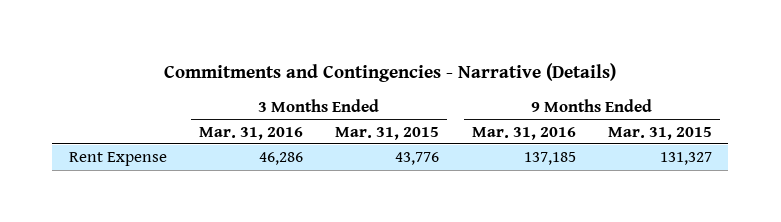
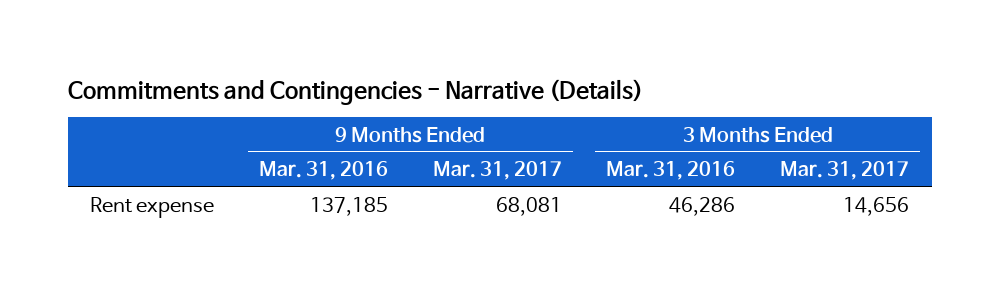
[335,126,440,140] Mar. 31, 2015 -> none
[608,126,713,140] Mar. 31, 2015 -> none
none -> [432,161,562,181] Mar. 31, 2017
none -> [780,161,910,181] Mar. 31, 2017
[68,152,167,167] Rent Expense -> [90,197,215,219] Rent expense

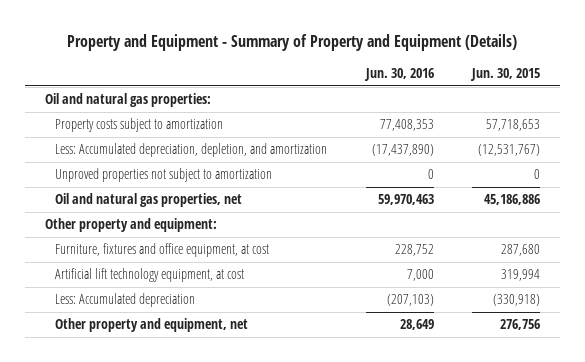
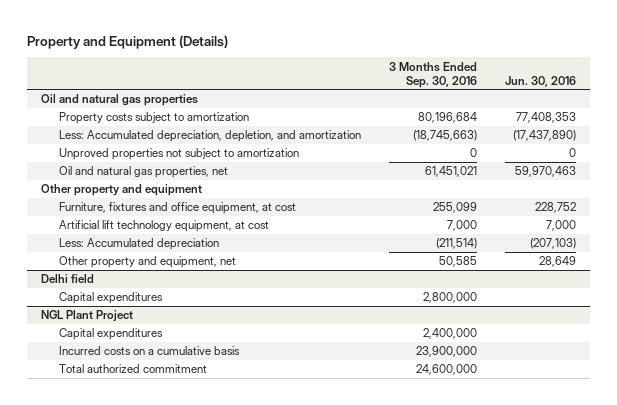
[67,34,518,52] Property and Equipment - Summary of Property and Equipment (Details) -> [27,34,229,49] Property and Equipment (Details)
[470,68,541,82] Jun. 30, 2015 -> none
none -> [389,61,478,88] 3 Months Ended Sep. 30, 2016
[44,93,211,108] Oil and natural gas properties: -> [41,94,199,107] Oil and natural gas properties
[44,218,217,233] Other property and equipment: -> [41,184,203,197] Other property and equipment
none -> [41,274,95,284] Delhi field
none -> [59,292,164,305] Capital expenditures
none -> [41,310,134,323] NGL Plant Project
none -> [59,328,164,341] Capital expenditures
none -> [59,346,241,356] Incurred costs on a cumulative basis
none -> [59,364,208,374] Total authorized commitment

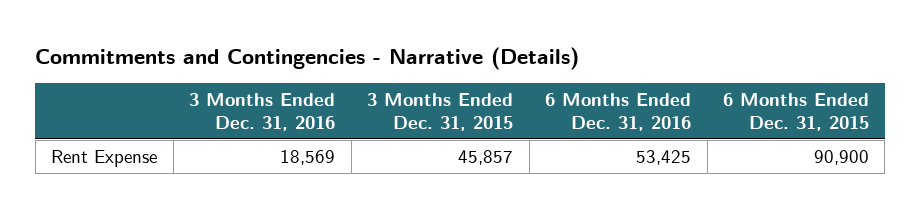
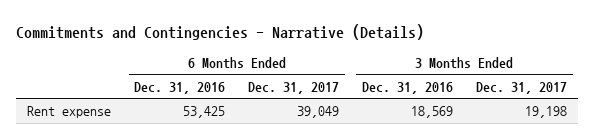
[367,92,514,131] 3 Months Ended Dec. 31, 2015 -> none
[723,92,870,131] 6 Months Ended Dec. 31, 2015 -> none
none -> [248,81,340,94] Dec. 31, 2017
none -> [475,81,567,94] Dec. 31, 2017
[51,149,158,167] Rent Expense -> [27,106,112,119] Rent expense

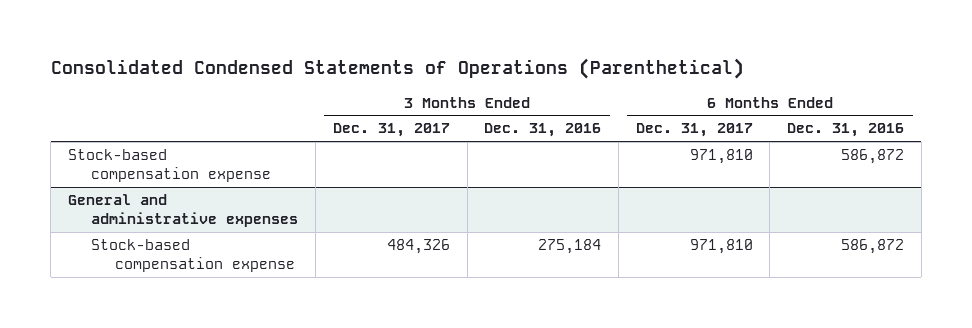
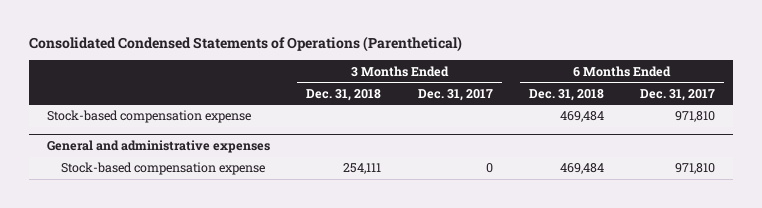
[484,123,602,138] Dec. 31, 2016 -> none
[787,123,905,138] Dec. 31, 2016 -> none
none -> [306,88,382,101] Dec. 31, 2018
none -> [528,88,604,101] Dec. 31, 2018
[386,239,450,255] 484,326 -> [485,163,493,174] 0

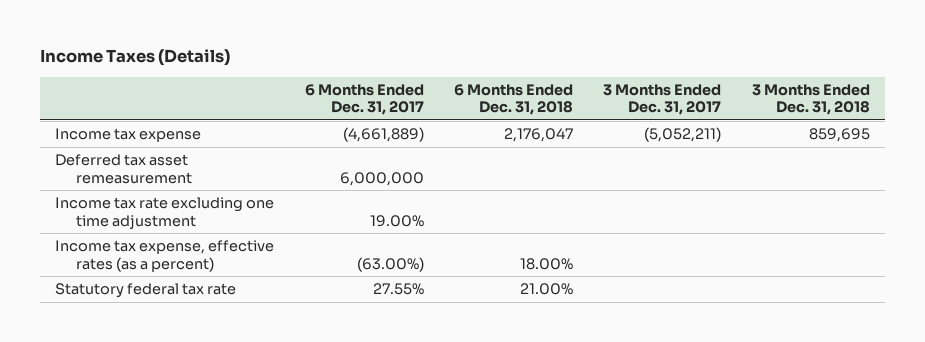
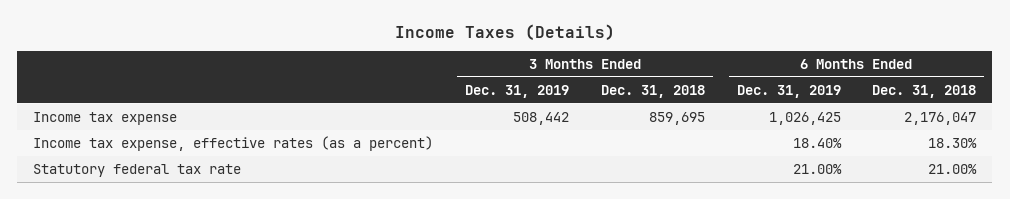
[304,83,424,116] 6 Months Ended Dec. 31, 2017 -> none
[603,83,722,116] 3 Months Ended Dec. 31, 2017 -> none
none -> [465,84,570,98] Dec. 31, 2019
none -> [736,84,841,98] Dec. 31, 2019
[55,154,193,184] Deferred tax asset remeasurement -> none
[55,197,275,229] Income tax rate excluding one time adjustment -> none
[519,257,573,270] 18.00% -> [928,137,978,148] 18.30%

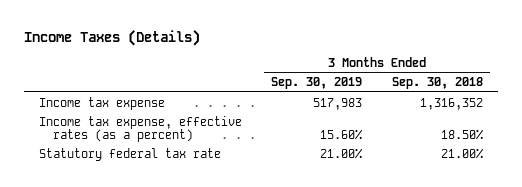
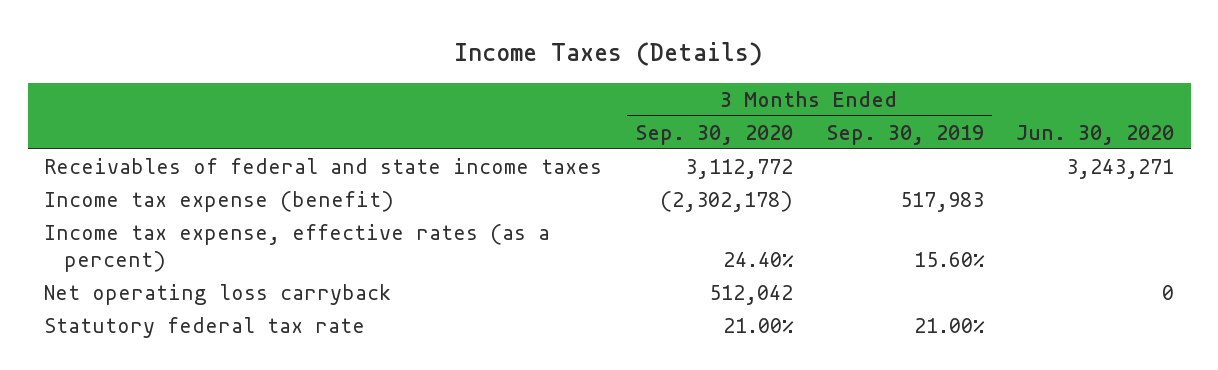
[391,77,483,90] Sep. 30, 2018 -> none
none -> [634,124,793,145] Sep. 30, 2020
none -> [1016,124,1175,145] Jun. 30, 2020
none -> [43,157,602,174] Receivables of federal and state income taxes
[38,96,165,110] Income tax expense -> [43,190,394,212] Income tax expense (benefit)
none -> [43,283,391,305] Net operating loss carryback

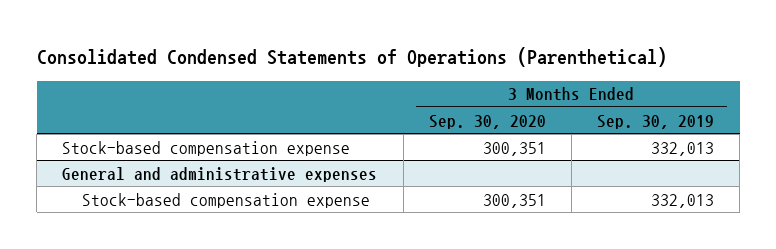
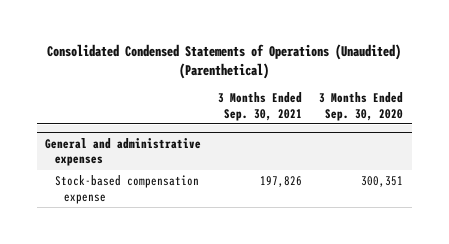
[36,47,667,68] Consolidated Condensed Statements of Operations (Parenthetical) -> [47,43,402,79] Consolidated Condensed Statements of Operations (Unaudited) (Parenthetical)
[597,114,715,129] Sep. 30, 2019 -> none
none -> [218,91,303,121] 3 Months Ended Sep. 30, 2021
[62,140,351,156] Stock-based compensation expense -> none

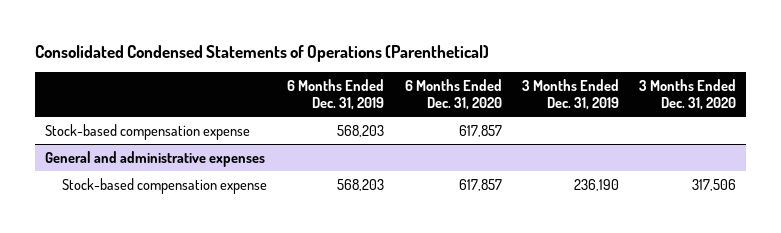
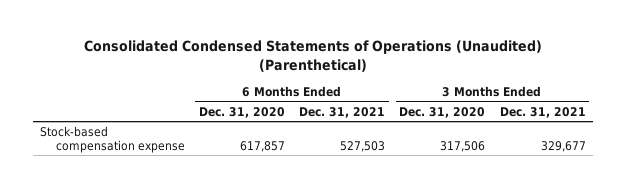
[35,44,490,62] Consolidated Condensed Statements of Operations (Parenthetical) -> [83,40,542,73] Consolidated Condensed Statements of Operations (Unaudited) (Parenthetical)
[287,79,385,111] 6 Months Ended Dec. 31, 2019 -> none
[521,79,619,111] 3 Months Ended Dec. 31, 2019 -> none
none -> [299,106,386,118] Dec. 31, 2021
none -> [499,106,586,118] Dec. 31, 2021
[45,123,251,140] Stock-based compensation expense -> none
[45,150,266,167] General and administrative expenses -> none

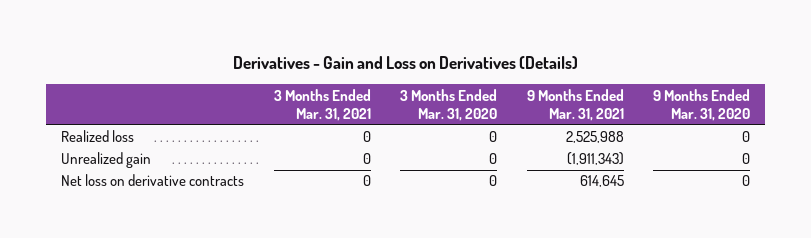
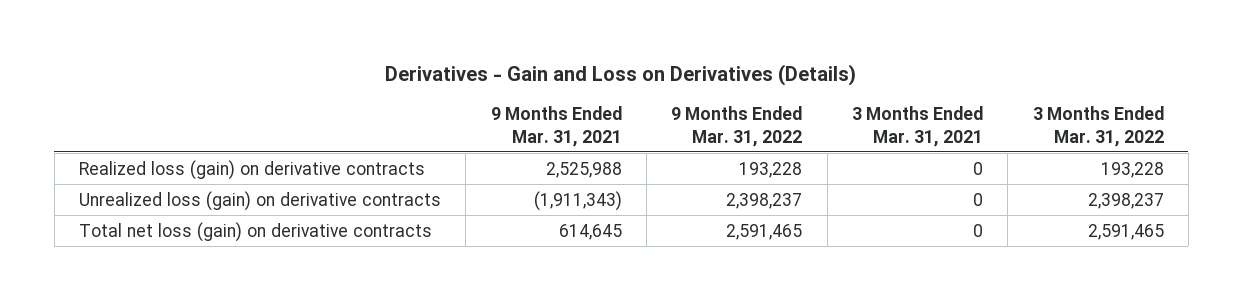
[400,88,498,122] 3 Months Ended Mar. 31, 2020 -> none
[653,88,751,122] 9 Months Ended Mar. 31, 2020 -> none
none -> [671,106,803,147] 9 Months Ended Mar. 31, 2022
none -> [1032,106,1164,147] 3 Months Ended Mar. 31, 2022
[61,130,135,143] Realized loss -> [79,159,426,180] Realized loss (gain) on derivative contracts
[61,152,152,169] Unrealized gain -> [79,190,442,211] Unrealized loss (gain) on derivative contracts
[61,174,245,187] Net loss on derivative contracts -> [79,221,433,242] Total net loss (gain) on derivative contracts

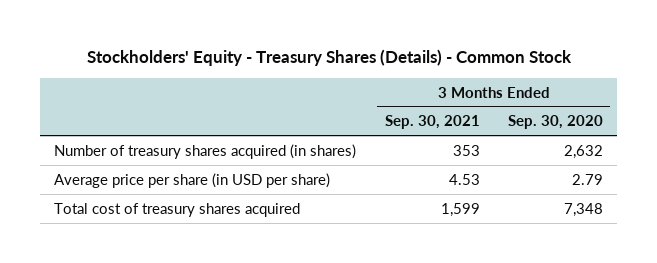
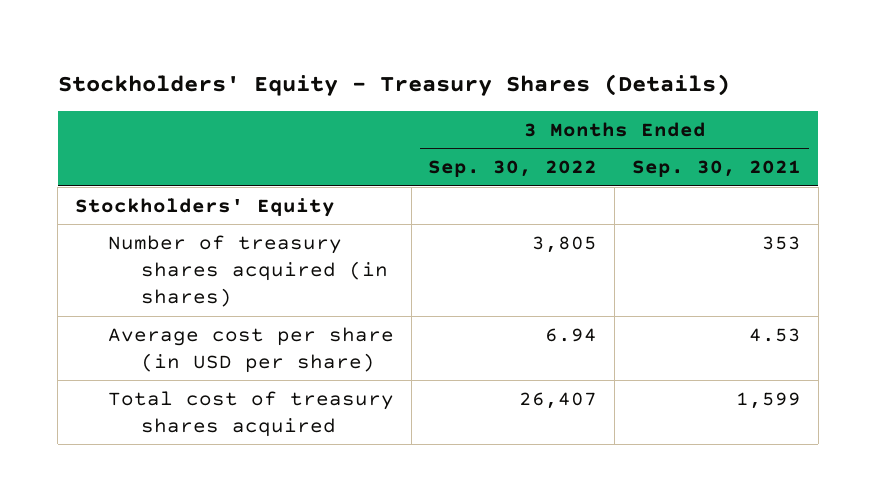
[86,49,572,67] Stockholders' Equity - Treasury Shares (Details) - Common Stock -> [57,73,730,96] Stockholders' Equity - Treasury Shares (Details)
[507,115,603,130] Sep. 30, 2020 -> none
none -> [428,160,598,178] Sep. 30, 2022
none -> [75,197,336,217] Stockholders' Equity
[54,172,331,188] Average price per share (in USD per share) -> [107,326,394,373] Average cost per share (in USD per share)

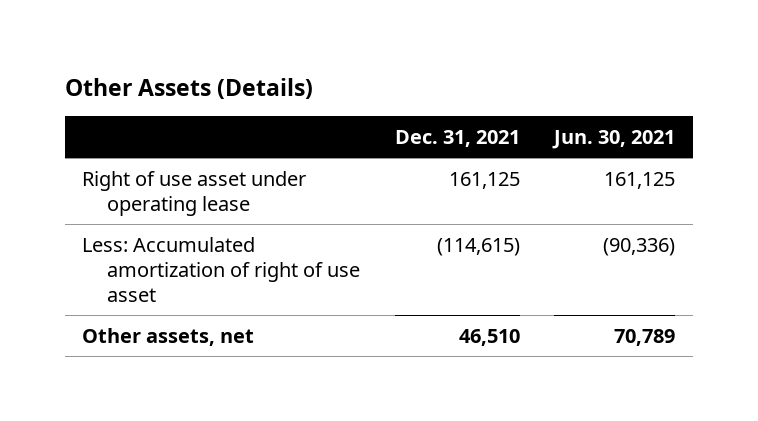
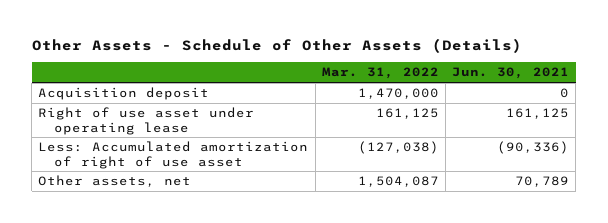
[64,77,313,99] Other Assets (Details) -> [31,38,522,54] Other Assets - Schedule of Other Assets (Details)
[394,129,520,147] Dec. 31, 2021 -> none
none -> [321,67,439,80] Mar. 31, 2022
none -> [38,87,210,101] Acquisition deposit

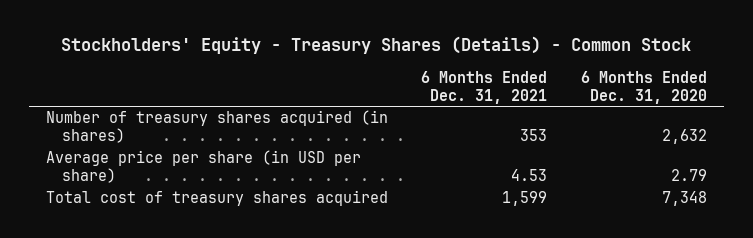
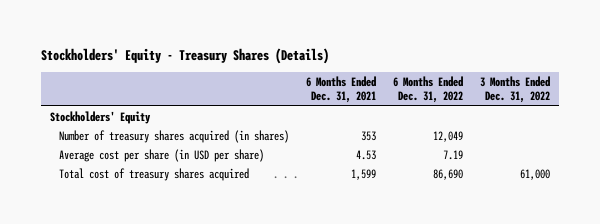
[61,36,692,55] Stockholders' Equity - Treasury Shares (Details) - Common Stock -> [41,48,330,65] Stockholders' Equity - Treasury Shares (Details)
[581,70,708,104] 6 Months Ended Dec. 31, 2020 -> none
none -> [393,76,464,104] 6 Months Ended Dec. 31, 2022
none -> [480,76,551,104] 3 Months Ended Dec. 31, 2022
none -> [49,110,151,124] Stockholders' Equity
[45,150,361,184] Average price per share (in USD per share) -> [59,148,265,162] Average cost per share (in USD per share)

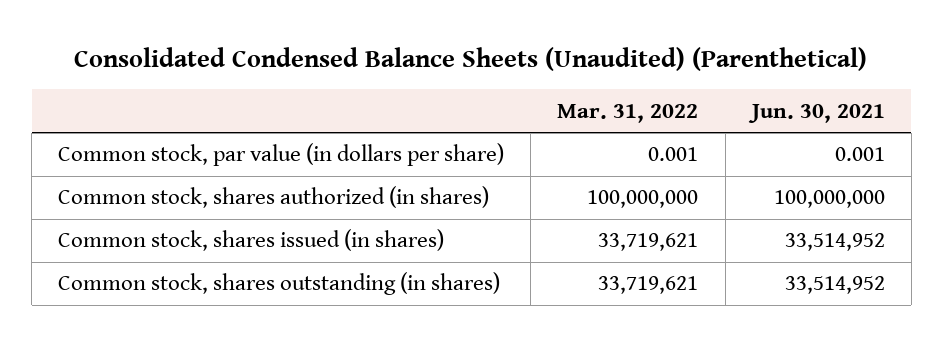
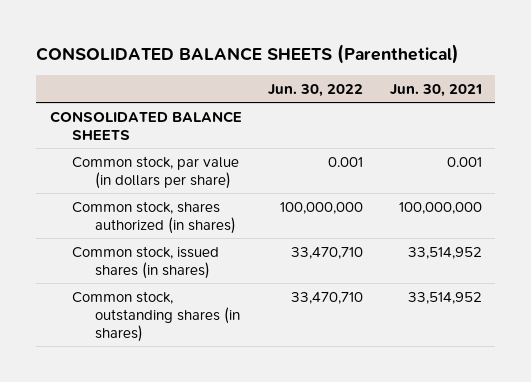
[74,46,868,71] Consolidated Condensed Balance Sheets (Unaudited) (Parenthetical) -> [36,43,460,64] CONSOLIDATED BALANCE SHEETS (Parenthetical)
[557,103,699,123] Mar. 31, 2022 -> none
none -> [268,83,364,97] Jun. 30, 2022
none -> [49,110,242,140] CONSOLIDATED BALANCE SHEETS
[58,229,445,252] Common stock, shares issued (in shares) -> [72,245,220,279] Common stock, issued shares (in shares)
[58,272,501,296] Common stock, shares outstanding (in shares) -> [72,290,240,342] Common stock, outstanding shares (in shares)

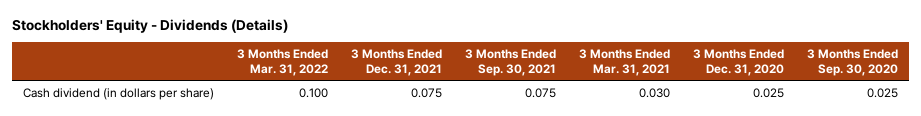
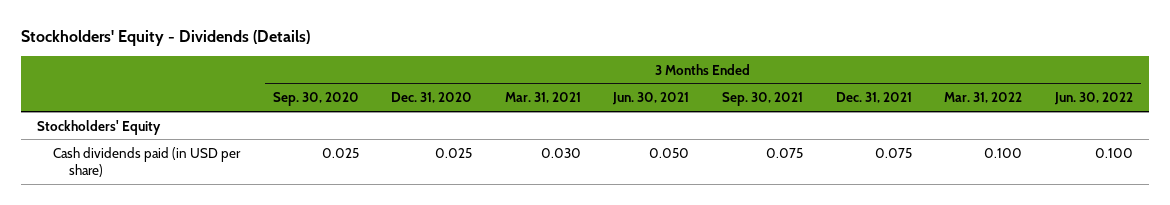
none -> [612,92,690,106] Jun. 30, 2021
none -> [1053,92,1133,106] Jun. 30, 2022
none -> [37,119,162,135] Stockholders' Equity
[23,87,215,100] Cash dividend (in dollars per share) -> [53,146,242,177] Cash dividends paid (in USD per share)

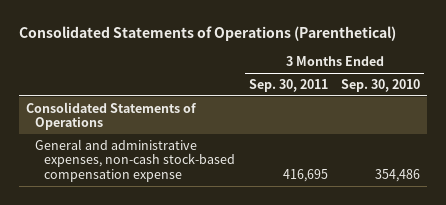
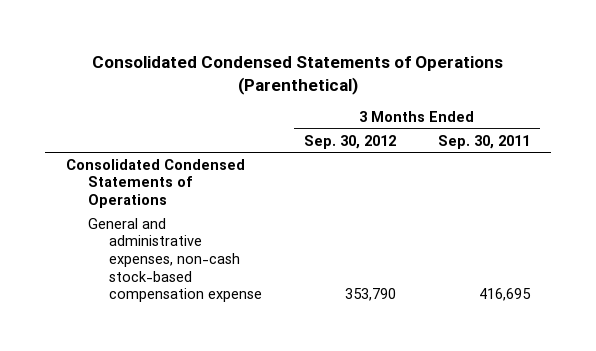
[19,26,397,42] Consolidated Statements of Operations (Parenthetical) -> [91,55,503,95] Consolidated Condensed Statements of Operations (Parenthetical)
[341,79,421,93] Sep. 30, 2010 -> none
none -> [304,134,397,149] Sep. 30, 2012
[26,101,198,131] Consolidated Statements of Operations -> [66,158,246,209] Consolidated Condensed Statements of Operations

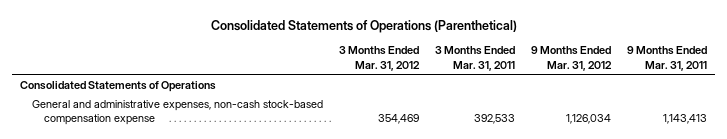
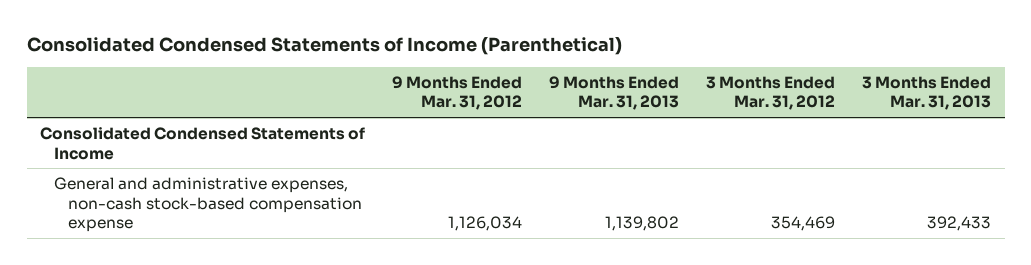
[210,19,517,33] Consolidated Statements of Operations (Parenthetical) -> [26,37,622,56] Consolidated Condensed Statements of Income (Parenthetical)
[434,46,515,71] 3 Months Ended Mar. 31, 2011 -> none
[626,46,707,71] 9 Months Ended Mar. 31, 2011 -> none
none -> [549,75,680,111] 9 Months Ended Mar. 31, 2013
none -> [862,75,992,111] 3 Months Ended Mar. 31, 2013
[20,80,217,92] Consolidated Statements of Operations -> [40,127,366,160] Consolidated Condensed Statements of Income

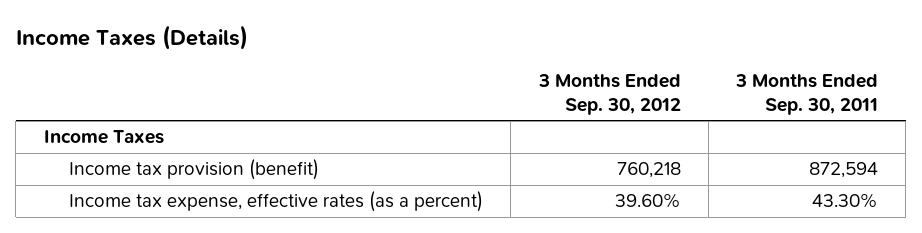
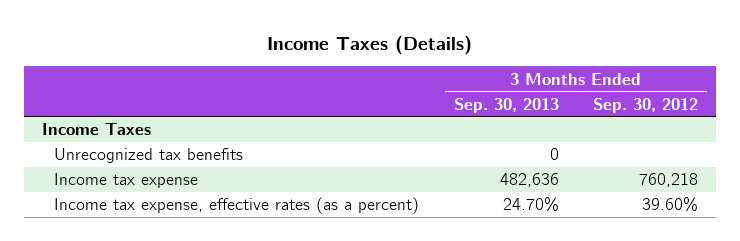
[735,73,879,115] 3 Months Ended Sep. 30, 2011 -> none
none -> [453,97,559,113] Sep. 30, 2013
none -> [53,148,243,164] Unrecognized tax benefits
[68,159,319,181] Income tax provision (benefit) -> [53,173,198,189] Income tax expense

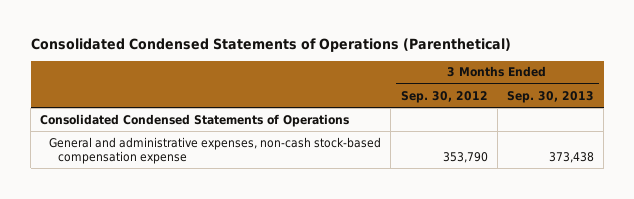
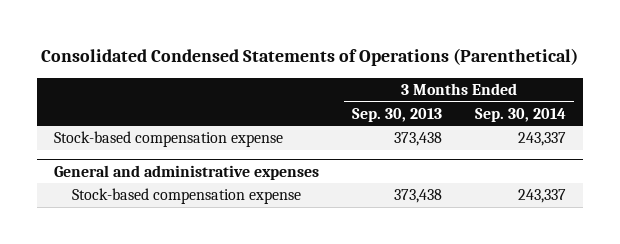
[400,90,488,103] Sep. 30, 2012 -> none
none -> [475,107,567,122] Sep. 30, 2014
[40,113,350,127] Consolidated Condensed Statements of Operations -> none
[49,136,382,164] General and administrative expenses, non-cash stock-based compensation expense -> [53,131,283,148] Stock-based compensation expense
none -> [53,164,319,180] General and administrative expenses
none -> [72,188,302,205] Stock-based compensation expense

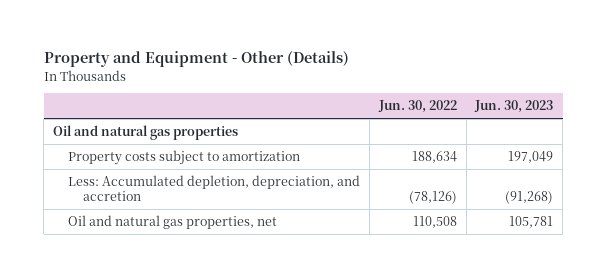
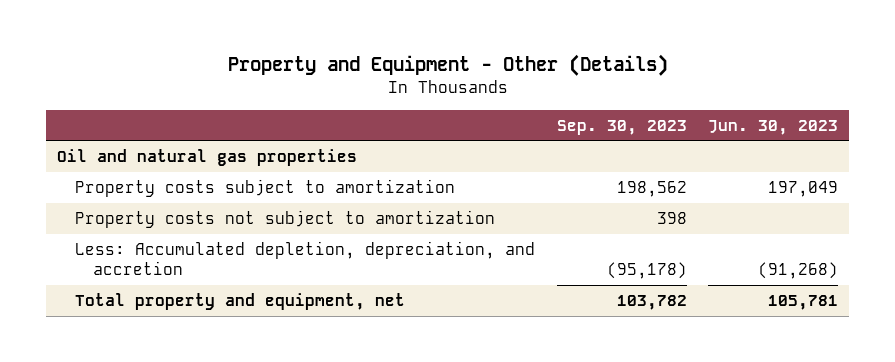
[377,100,457,114] Jun. 30, 2022 -> none
none -> [556,119,687,135] Sep. 30, 2023
none -> [74,210,495,229] Property costs not subject to amortization
[67,215,277,230] Oil and natural gas properties, net -> [74,293,405,311] Total property and equipment, net

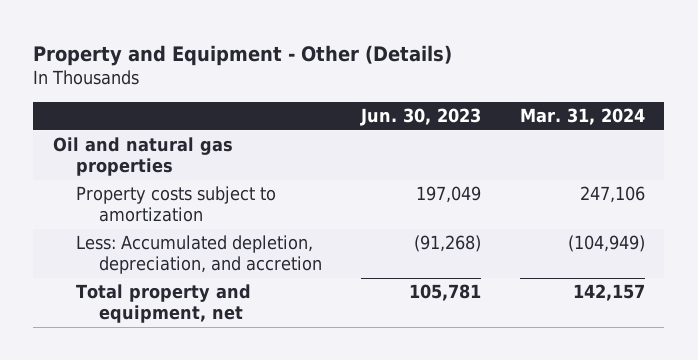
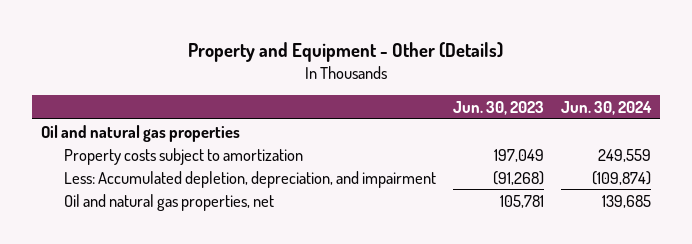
[519,108,645,126] Mar. 31, 2024 -> none
none -> [561,101,653,116] Jun. 30, 2024
[75,235,322,274] Less: Accumulated depletion, depreciation, and accretion -> [63,170,436,188] Less: Accumulated depletion, depreciation, and impairment
[75,284,251,323] Total property and equipment, net -> [63,193,274,211] Oil and natural gas properties, net

